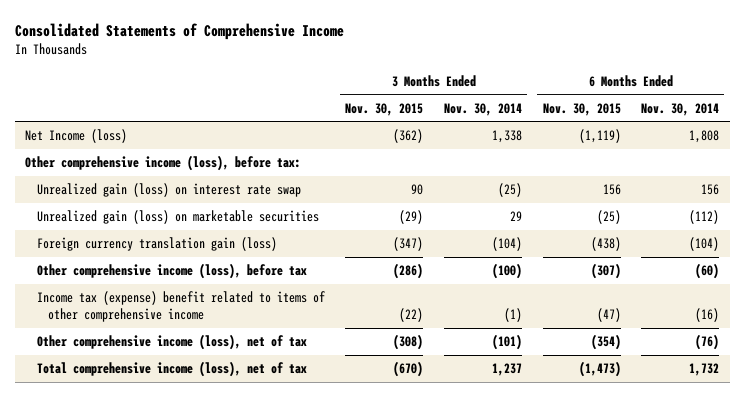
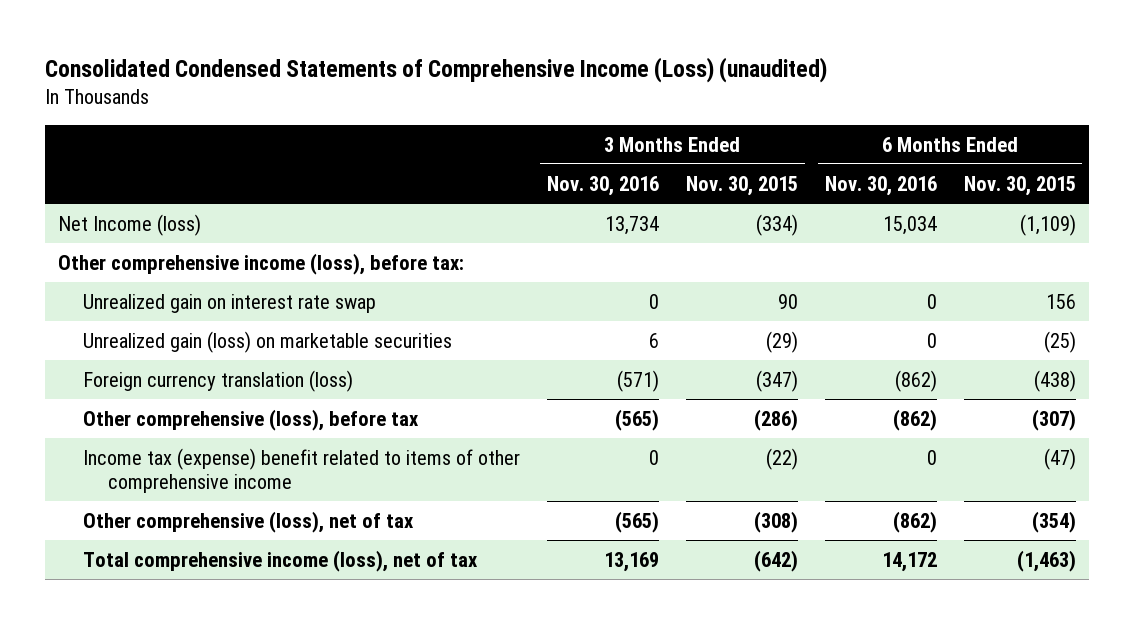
[14,23,344,41] Consolidated Statements of Comprehensive Income -> [44,56,827,83] Consolidated Condensed Statements of Comprehensive Income (Loss) (unaudited)
[443,102,522,116] Nov. 30, 2014 -> none
[641,102,720,116] Nov. 30, 2014 -> none
none -> [547,175,660,196] Nov. 30, 2016
none -> [824,175,937,196] Nov. 30, 2016
[393,129,424,144] (362) -> [755,213,798,236] (334)
[578,129,621,144] (1,119) -> [1019,213,1076,236] (1,109)
[36,183,301,198] Unrealized gain (loss) on interest rate swap -> [83,293,377,313] Unrealized gain on interest rate swap
[36,237,277,252] Foreign currency translation gain (loss) -> [83,369,354,392] Foreign currency translation (loss)
[36,263,307,280] Other comprehensive income (loss), before tax -> [83,408,420,431] Other comprehensive (loss), before tax
[36,334,307,351] Other comprehensive income (loss), net of tax -> [83,510,415,533] Other comprehensive (loss), net of tax
[393,361,424,378] (670) -> [753,549,798,572] (642)
[578,361,621,378] (1,473) -> [1016,549,1076,572] (1,463)

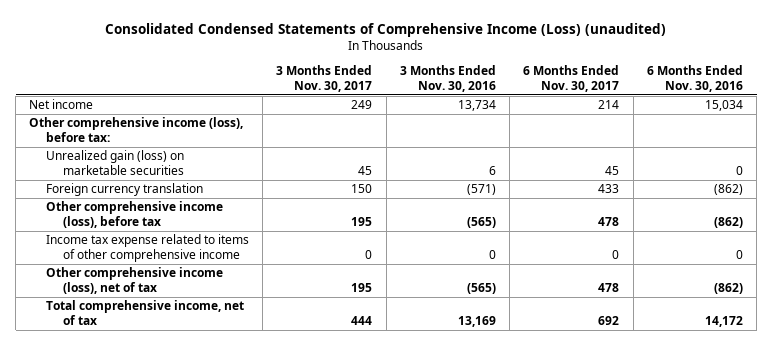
[685,175,798,196] Nov. 30, 2015 -> none
[963,175,1076,196] Nov. 30, 2015 -> none
none -> [276,65,373,92] 3 Months Ended Nov. 30, 2017
none -> [523,65,620,92] 6 Months Ended Nov. 30, 2017
[57,213,201,236] Net Income (loss) -> [29,99,94,110] Net income
[83,293,377,313] Unrealized gain on interest rate swap -> none
[83,369,354,392] Foreign currency translation (loss) -> [45,183,203,197] Foreign currency translation
[83,408,420,431] Other comprehensive (loss), before tax -> [45,201,223,228] Other comprehensive income (loss), before tax
[83,447,521,494] Income tax (expense) benefit related to items of other comprehensive income -> [45,234,249,262] Income tax expense related to items of other comprehensive income
[83,510,415,533] Other comprehensive (loss), net of tax -> [45,267,223,294] Other comprehensive income (loss), net of tax
[83,549,479,572] Total comprehensive income (loss), net of tax -> [45,300,244,325] Total comprehensive income, net of tax

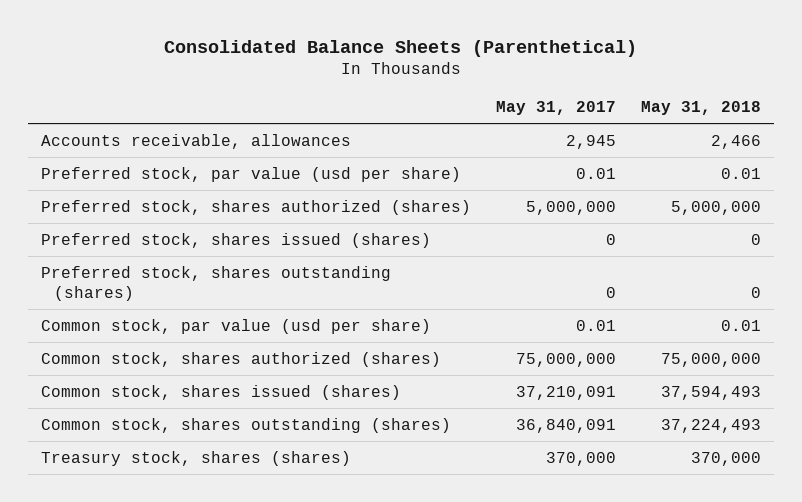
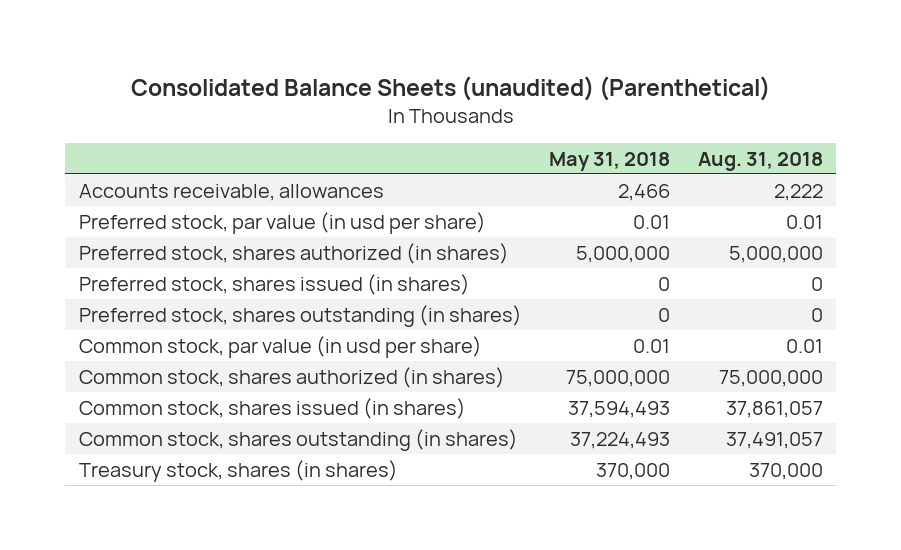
[163,39,637,57] Consolidated Balance Sheets (Parenthetical) -> [130,75,770,101] Consolidated Balance Sheets (unaudited) (Parenthetical)
[495,101,616,116] May 31, 2017 -> none
none -> [697,151,823,171] Aug. 31, 2018
[40,166,461,182] Preferred stock, par value (usd per share) -> [78,211,486,234] Preferred stock, par value (in usd per share)
[40,199,471,215] Preferred stock, shares authorized (shares) -> [78,242,509,264] Preferred stock, shares authorized (in shares)
[40,232,431,248] Preferred stock, shares issued (shares) -> [78,273,470,295] Preferred stock, shares issued (in shares)
[40,265,391,302] Preferred stock, shares outstanding (shares) -> [78,304,522,327] Preferred stock, shares outstanding (in shares)
[40,318,431,334] Common stock, par value (usd per share) -> [78,335,482,358] Common stock, par value (in usd per share)
[40,351,441,367] Common stock, shares authorized (shares) -> [78,366,505,388] Common stock, shares authorized (in shares)
[40,384,401,400] Common stock, shares issued (shares) -> [78,397,466,419] Common stock, shares issued (in shares)
[40,417,451,433] Common stock, shares outstanding (shares) -> [78,428,518,451] Common stock, shares outstanding (in shares)
[40,450,351,466] Treasury stock, shares (shares) -> [78,459,398,482] Treasury stock, shares (in shares)

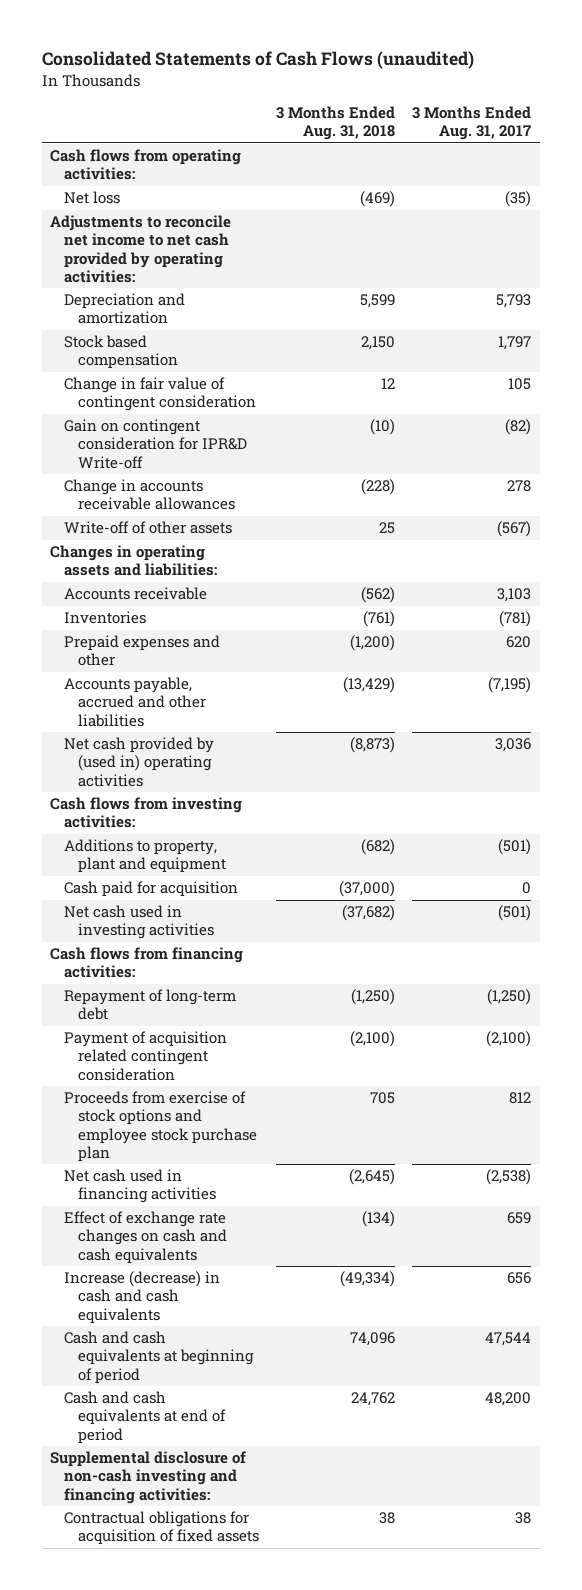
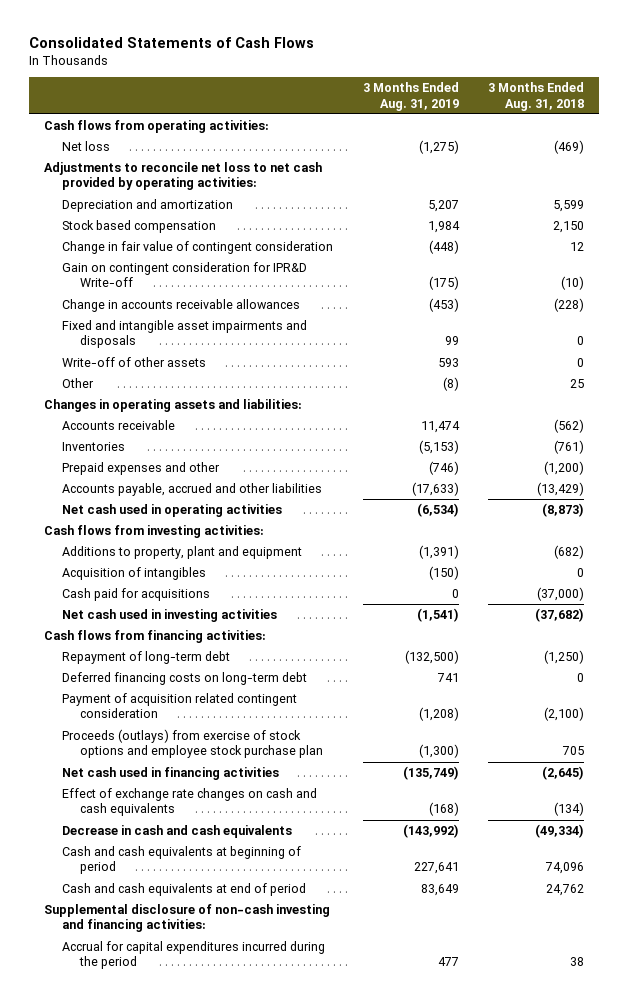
[41,51,474,70] Consolidated Statements of Cash Flows (unaudited) -> [28,36,314,48] Consolidated Statements of Cash Flows
[412,105,532,141] 3 Months Ended Aug. 31, 2017 -> none
none -> [362,82,459,111] 3 Months Ended Aug. 31, 2019
[50,215,232,283] Adjustments to reconcile net income to net cash provided by operating activities: -> [43,161,322,191] Adjustments to reconcile net loss to net cash provided by operating activities:
none -> [61,319,307,349] Fixed and intangible asset impairments and disposals
[379,522,396,535] 25 -> [577,357,585,367] 0
none -> [61,377,94,388] Other
[64,737,215,787] Net cash provided by (used in) operating activities -> [61,503,282,517] Net cash used in operating activities
none -> [61,566,206,580] Acquisition of intangibles
[64,881,239,898] Cash paid for acquisition -> [61,587,210,601] Cash paid for acquisitions
none -> [61,671,307,685] Deferred financing costs on long-term debt
[64,1091,257,1162] Proceeds from exercise of stock options and employee stock purchase plan -> [61,728,324,759] Proceeds (outlays) from exercise of stock options and employee stock purchase plan
[64,1271,221,1324] Increase (decrease) in cash and cash equivalents -> [61,824,292,838] Decrease in cash and cash equivalents
[64,1511,259,1546] Contractual obligations for acquisition of fixed assets -> [61,940,325,970] Accrual for capital expenditures incurred during the period

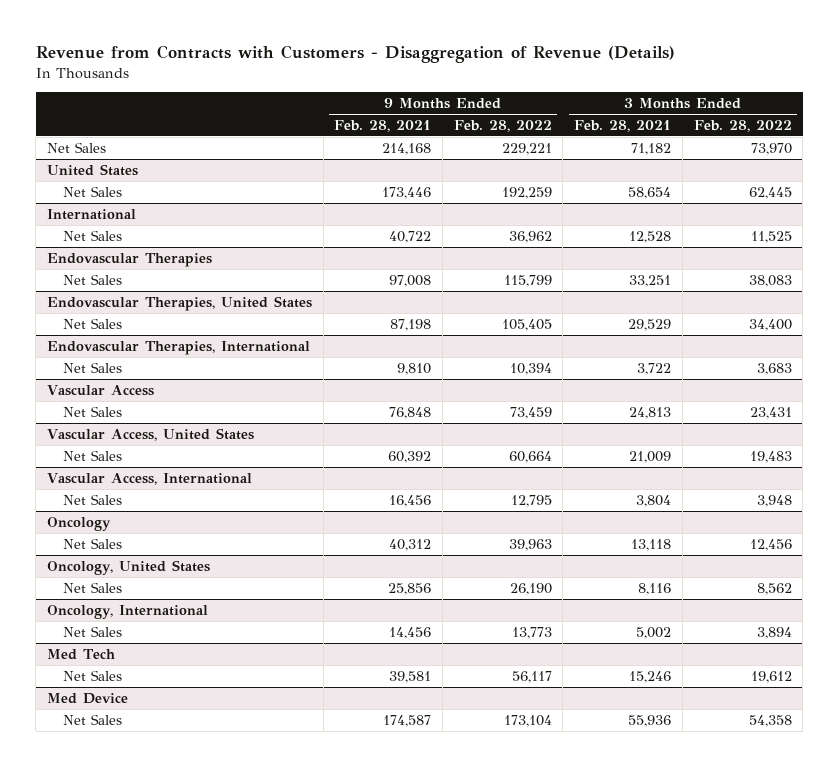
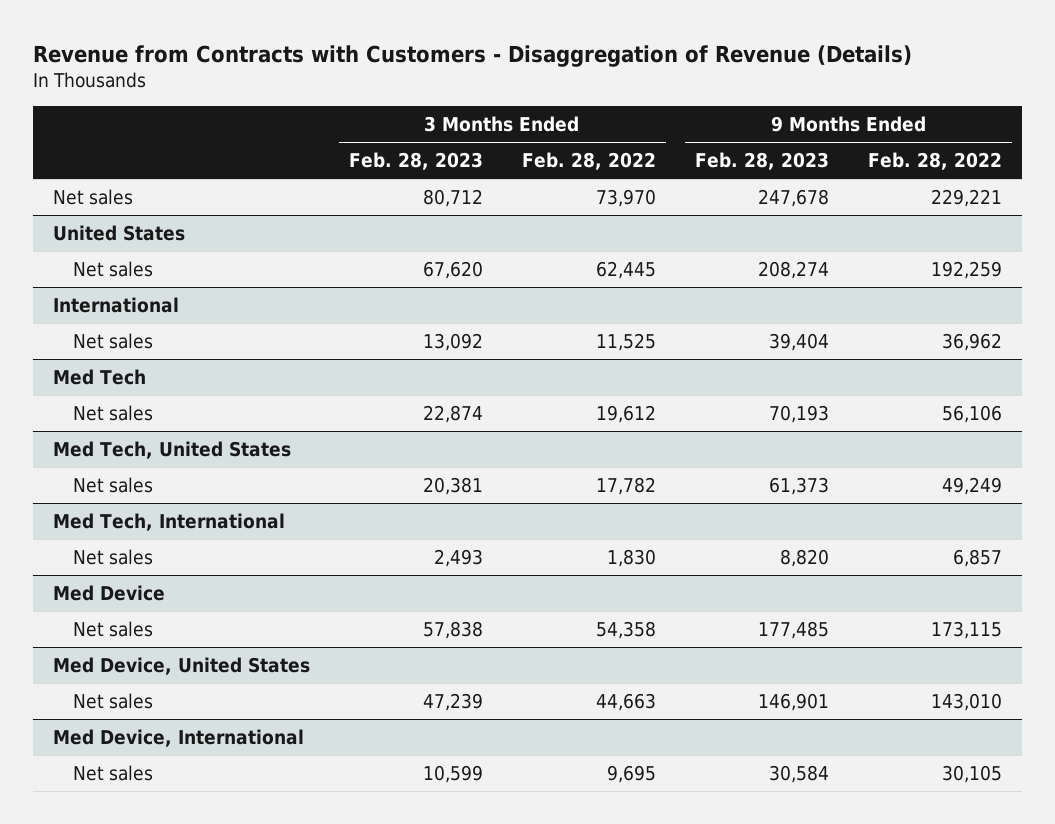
[334,120,432,133] Feb. 28, 2021 -> none
[574,120,672,133] Feb. 28, 2021 -> none
none -> [348,152,483,171] Feb. 28, 2023
none -> [695,152,830,171] Feb. 28, 2023
[46,141,106,153] Net Sales -> [52,188,133,205] Net sales
[62,185,122,197] Net Sales -> [72,260,153,277] Net sales
[46,252,212,267] Endovascular Therapies -> none
[62,273,122,285] Net Sales -> none
[46,295,312,311] Endovascular Therapies, United States -> none
[62,317,122,329] Net Sales -> none
[46,340,310,355] Endovascular Therapies, International -> none
[62,361,122,373] Net Sales -> none
[46,384,154,396] Vascular Access -> none
[62,405,122,417] Net Sales -> none
[46,427,254,441] Vascular Access, United States -> none
[62,449,122,461] Net Sales -> none
[46,472,252,485] Vascular Access, International -> none
[62,493,122,505] Net Sales -> none
[46,516,111,531] Oncology -> none
[62,537,122,549] Net Sales -> none
[46,559,210,575] Oncology, United States -> none
[62,581,122,593] Net Sales -> none
[46,604,208,619] Oncology, International -> none
[62,625,122,637] Net Sales -> none
[62,229,122,241] Net Sales -> [72,332,153,349] Net sales
[62,669,122,681] Net Sales -> [72,404,153,421] Net sales
[511,670,552,683] 56,117 -> [942,404,1003,423] 56,106
none -> [52,440,291,459] Med Tech, United States
none -> [72,476,153,493] Net sales
none -> [52,512,285,531] Med Tech, International
none -> [72,548,153,565] Net sales
[62,713,122,725] Net Sales -> [72,620,153,637] Net sales
[503,714,552,727] 173,104 -> [931,620,1003,639] 173,115
none -> [52,656,310,675] Med Device, United States
none -> [72,692,153,709] Net sales
none -> [52,728,304,747] Med Device, International
none -> [72,764,153,781] Net sales

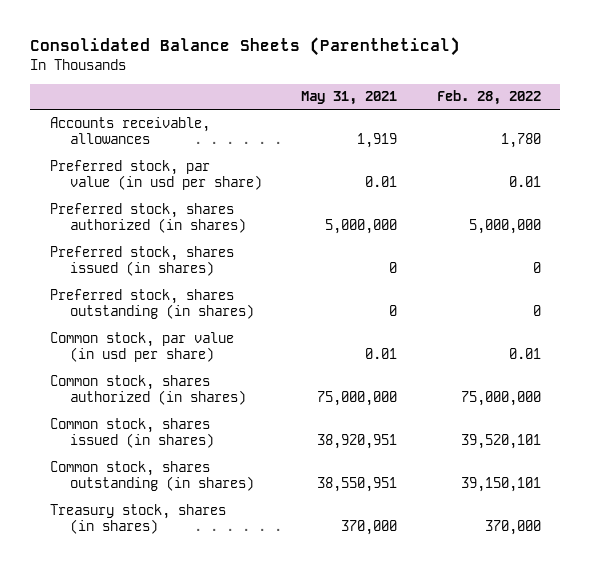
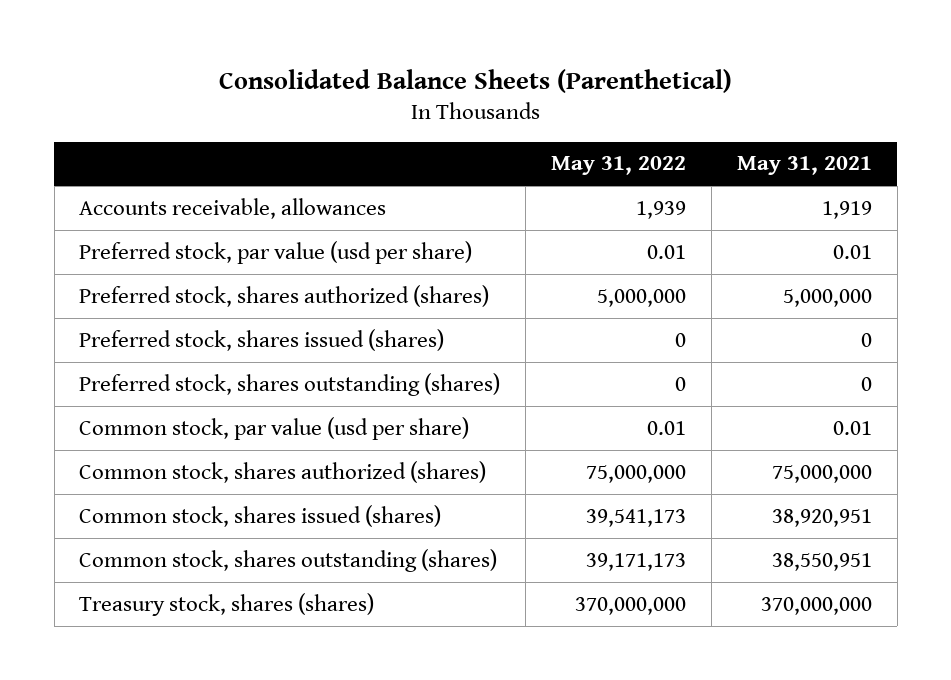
[436,90,541,106] Feb. 28, 2022 -> none
none -> [551,156,687,176] May 31, 2022
[49,159,263,191] Preferred stock, par value (in usd per share) -> [79,240,473,264] Preferred stock, par value (usd per share)
[49,202,247,234] Preferred stock, shares authorized (in shares) -> [79,284,490,307] Preferred stock, shares authorized (shares)
[49,245,234,277] Preferred stock, shares issued (in shares) -> [79,328,445,351] Preferred stock, shares issued (shares)
[49,288,255,320] Preferred stock, shares outstanding (in shares) -> [79,372,501,396] Preferred stock, shares outstanding (shares)
[49,331,234,363] Common stock, par value (in usd per share) -> [79,416,470,440] Common stock, par value (usd per share)
[49,374,247,406] Common stock, shares authorized (in shares) -> [79,460,487,483] Common stock, shares authorized (shares)
[49,417,215,449] Common stock, shares issued (in shares) -> [79,504,442,527] Common stock, shares issued (shares)
[49,460,255,492] Common stock, shares outstanding (in shares) -> [79,548,498,572] Common stock, shares outstanding (shares)
[49,503,226,535] Treasury stock, shares (in shares) -> [79,592,375,616] Treasury stock, shares (shares)
[341,520,398,536] 370,000 -> [761,596,873,615] 370,000,000

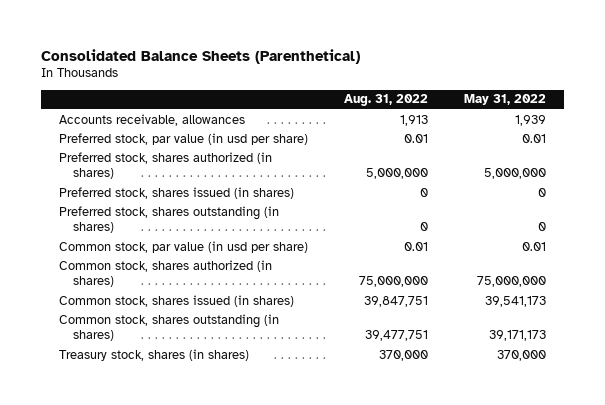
[737,156,873,176] May 31, 2021 -> none
none -> [344,94,429,107] Aug. 31, 2022
[79,240,473,264] Preferred stock, par value (usd per share) -> [59,132,309,145] Preferred stock, par value (in usd per share)
[79,284,490,307] Preferred stock, shares authorized (shares) -> [59,151,273,180] Preferred stock, shares authorized (in shares)
[79,328,445,351] Preferred stock, shares issued (shares) -> [59,186,295,199] Preferred stock, shares issued (in shares)
[79,372,501,396] Preferred stock, shares outstanding (shares) -> [59,205,280,234] Preferred stock, shares outstanding (in shares)
[79,416,470,440] Common stock, par value (usd per share) -> [59,240,309,253] Common stock, par value (in usd per share)
[79,460,487,483] Common stock, shares authorized (shares) -> [59,259,273,288] Common stock, shares authorized (in shares)
[79,504,442,527] Common stock, shares issued (shares) -> [59,294,295,307] Common stock, shares issued (in shares)
[79,548,498,572] Common stock, shares outstanding (shares) -> [59,313,280,342] Common stock, shares outstanding (in shares)
[79,592,375,616] Treasury stock, shares (shares) -> [59,348,250,361] Treasury stock, shares (in shares)
[575,596,687,615] 370,000,000 -> [496,349,546,361] 370,000

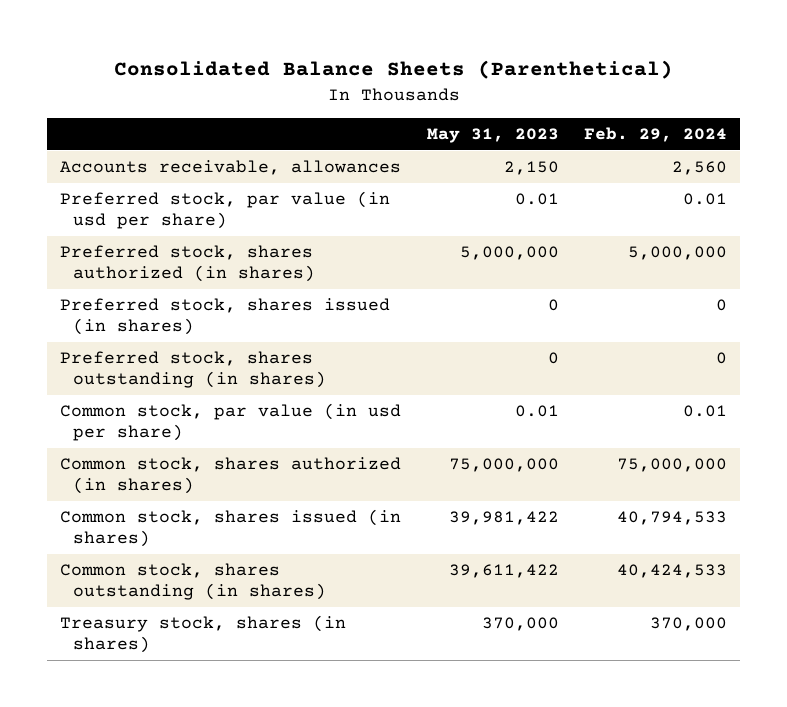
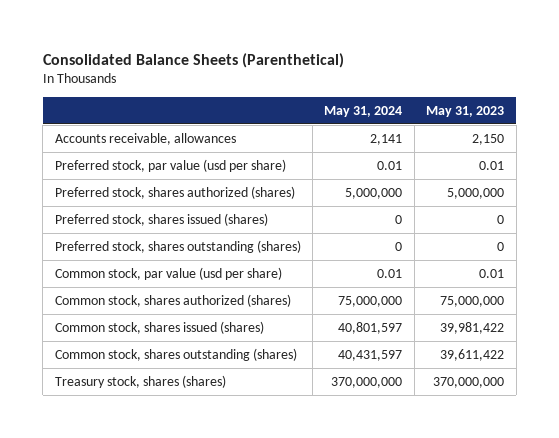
[584,127,728,143] Feb. 29, 2024 -> none
none -> [324,106,403,118] May 31, 2024
[60,191,391,230] Preferred stock, par value (in usd per share) -> [54,158,286,172] Preferred stock, par value (usd per share)
[60,245,316,283] Preferred stock, shares authorized (in shares) -> [54,185,295,199] Preferred stock, shares authorized (shares)
[60,298,391,336] Preferred stock, shares issued (in shares) -> [54,212,268,226] Preferred stock, shares issued (shares)
[60,351,327,389] Preferred stock, shares outstanding (in shares) -> [54,239,301,253] Preferred stock, shares outstanding (shares)
[60,403,402,442] Common stock, par value (in usd per share) -> [54,266,282,280] Common stock, par value (usd per share)
[60,457,402,495] Common stock, shares authorized (in shares) -> [54,293,291,307] Common stock, shares authorized (shares)
[60,509,402,548] Common stock, shares issued (in shares) -> [54,320,264,334] Common stock, shares issued (shares)
[60,563,327,601] Common stock, shares outstanding (in shares) -> [54,347,297,361] Common stock, shares outstanding (shares)
[60,615,347,654] Treasury stock, shares (in shares) -> [54,374,226,388] Treasury stock, shares (shares)
[481,617,559,632] 370,000 -> [433,376,505,388] 370,000,000

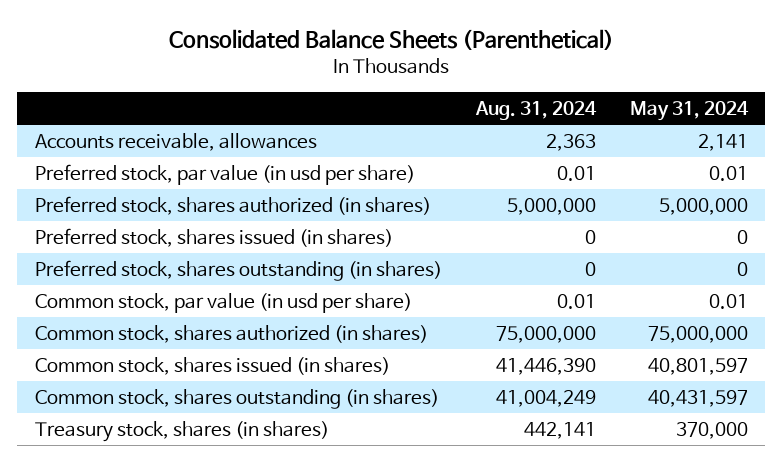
[426,106,505,118] May 31, 2023 -> none
none -> [474,100,597,120] Aug. 31, 2024
[54,158,286,172] Preferred stock, par value (usd per share) -> [34,163,415,185] Preferred stock, par value (in usd per share)
[54,185,295,199] Preferred stock, shares authorized (shares) -> [34,195,431,215] Preferred stock, shares authorized (in shares)
[54,212,268,226] Preferred stock, shares issued (shares) -> [34,227,393,247] Preferred stock, shares issued (in shares)
[54,239,301,253] Preferred stock, shares outstanding (shares) -> [34,259,442,281] Preferred stock, shares outstanding (in shares)
[54,266,282,280] Common stock, par value (usd per share) -> [34,292,412,313] Common stock, par value (in usd per share)
[54,293,291,307] Common stock, shares authorized (shares) -> [34,324,428,343] Common stock, shares authorized (in shares)
[54,320,264,334] Common stock, shares issued (shares) -> [34,356,390,375] Common stock, shares issued (in shares)
[54,347,297,361] Common stock, shares outstanding (shares) -> [34,388,439,409] Common stock, shares outstanding (in shares)
[54,374,226,388] Treasury stock, shares (shares) -> [34,420,329,442] Treasury stock, shares (in shares)
[331,376,403,388] 370,000,000 -> [675,421,748,439] 370,000

